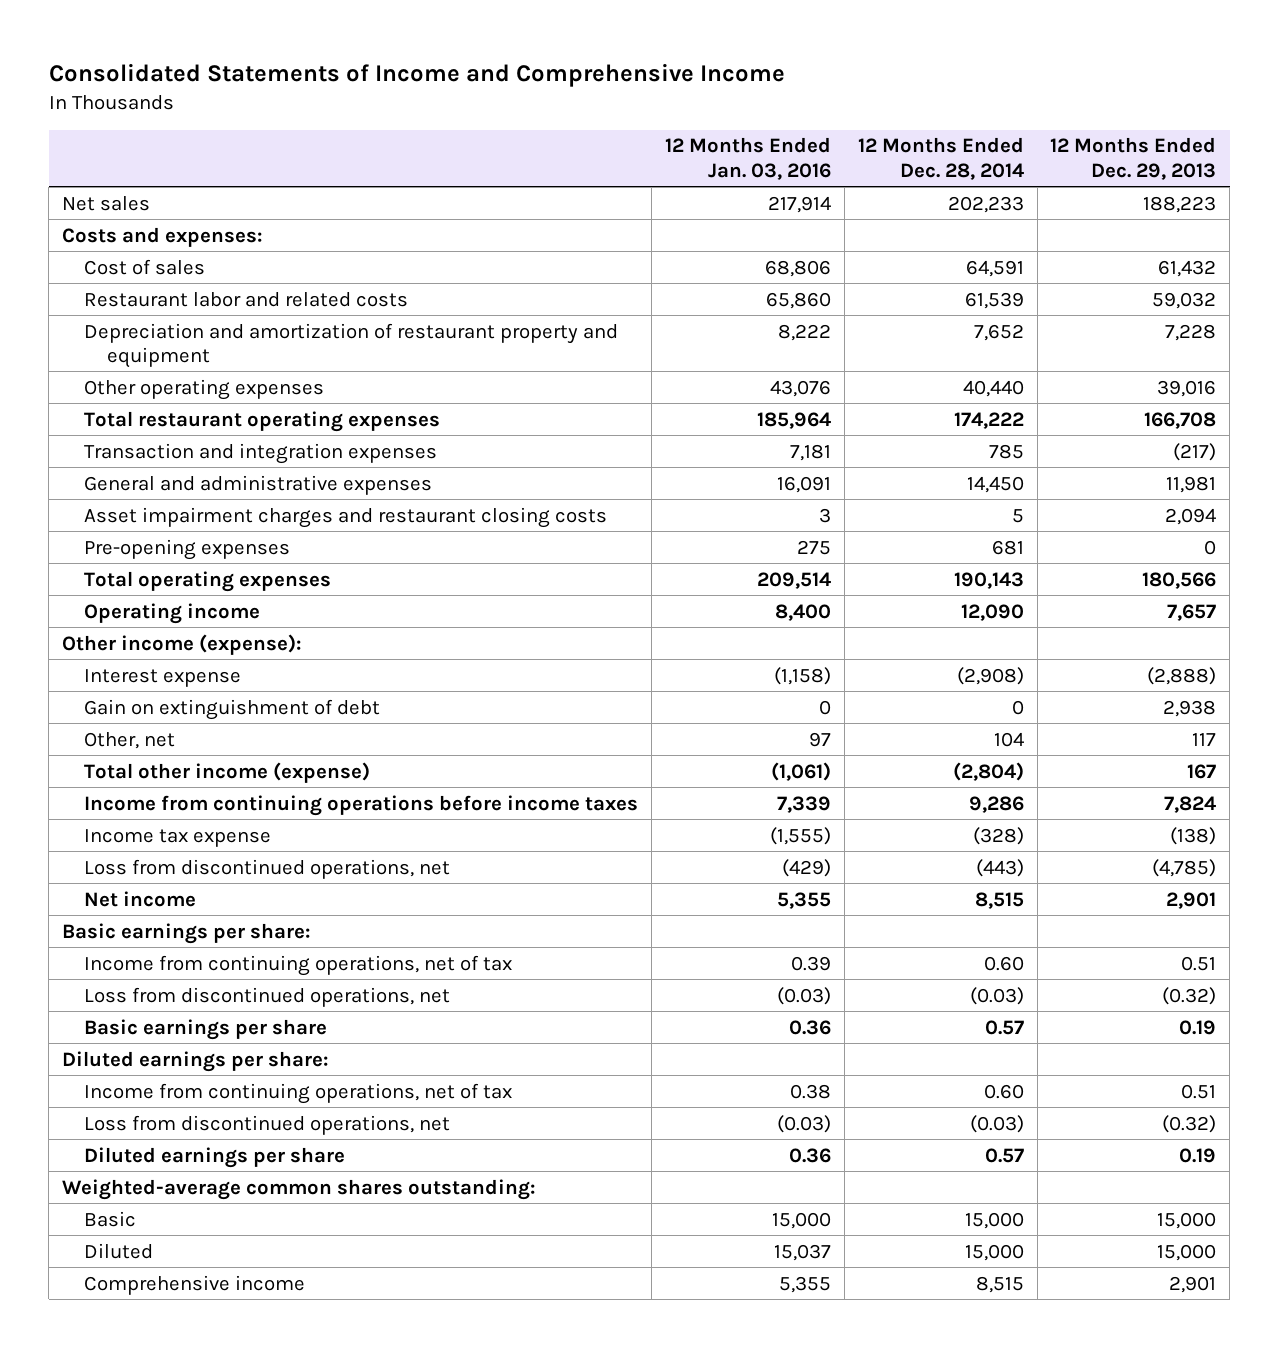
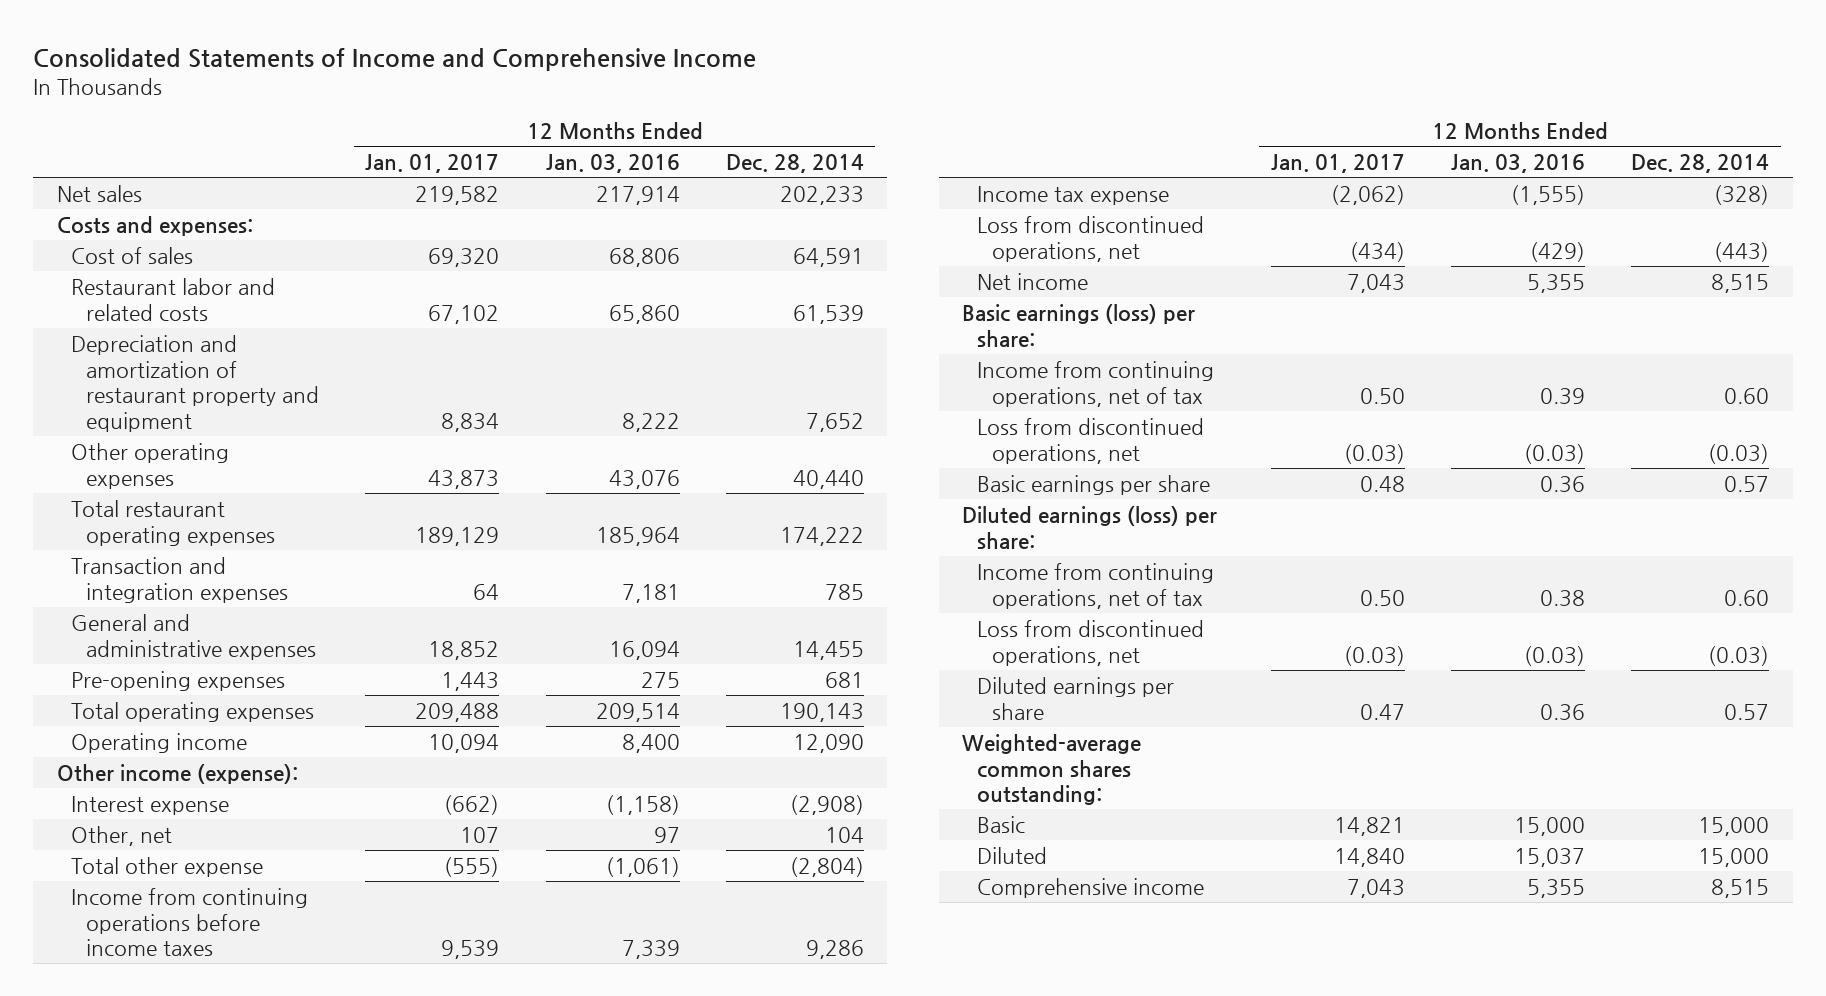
[1050,137,1217,180] 12 Months Ended Dec. 29, 2013 -> none
none -> [365,153,500,173] Jan. 01, 2017
[84,506,608,528] Asset impairment charges and restaurant closing costs -> none
[777,475,832,493] 16,091 -> [608,640,680,660] 16,094
[966,475,1024,493] 14,450 -> [792,640,864,660] 14,455
[84,698,381,720] Gain on extinguishment of debt -> none
[84,761,371,783] Total other income (expense) -> [71,856,264,877] Total other expense
[62,922,312,944] Basic earnings per share: -> [962,303,1196,347] Basic earnings (loss) per share:
[62,1050,330,1072] Diluted earnings per share: -> [962,505,1218,549] Diluted earnings (loss) per share:

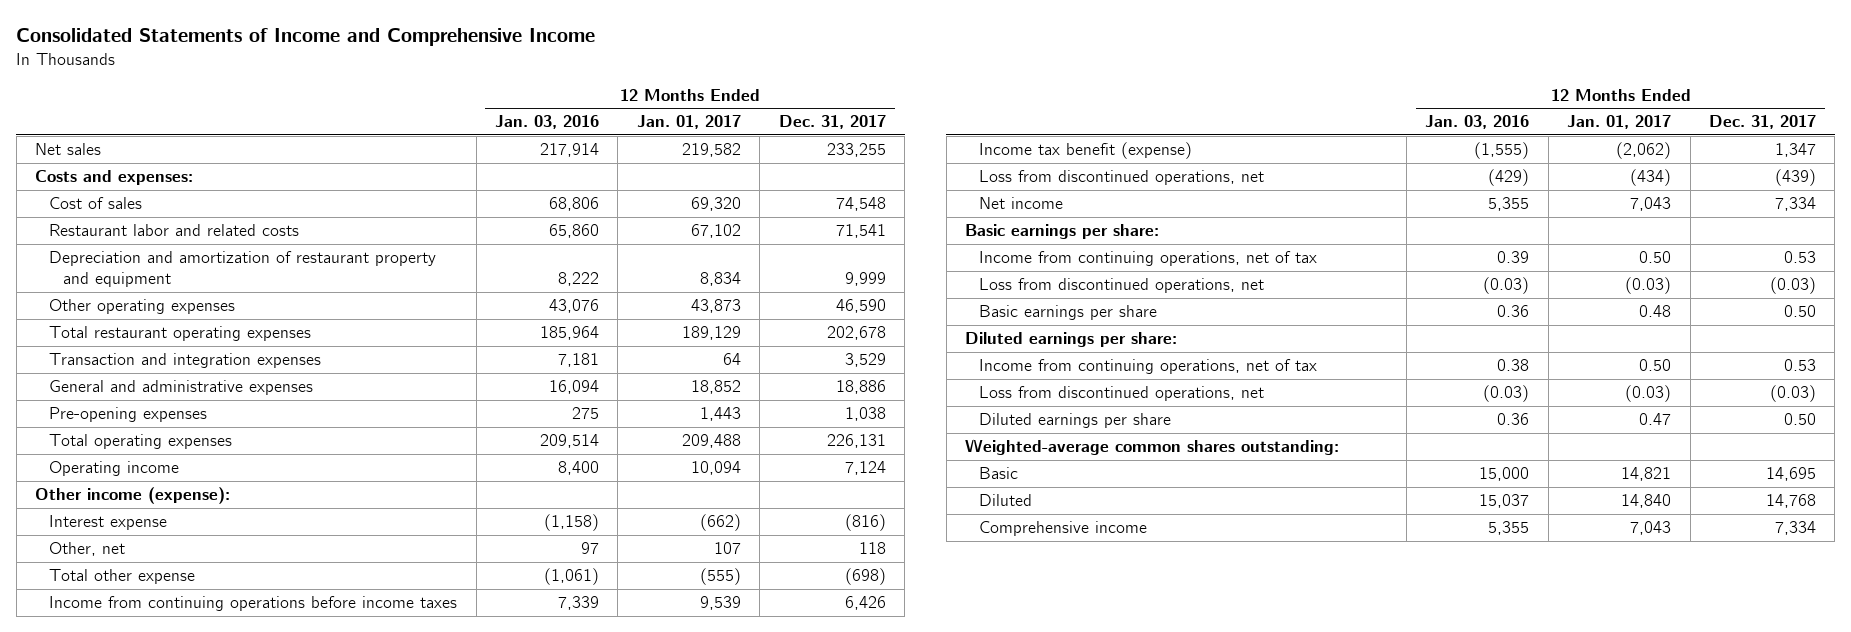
[725,153,864,173] Dec. 28, 2014 -> none
none -> [778,115,886,130] Dec. 31, 2017
[976,185,1169,205] Income tax expense -> [979,142,1193,160] Income tax benefit (expense)
[962,303,1196,347] Basic earnings (loss) per share: -> [965,224,1160,240] Basic earnings per share:
[962,505,1218,549] Diluted earnings (loss) per share: -> [965,332,1178,348] Diluted earnings per share:

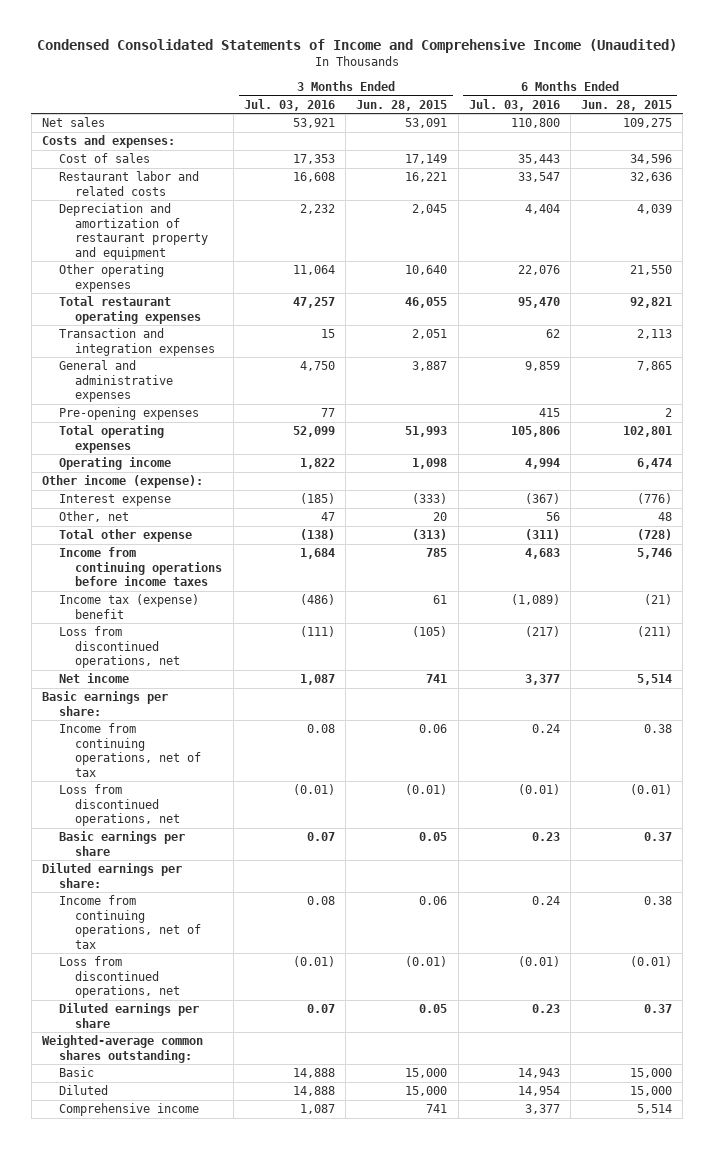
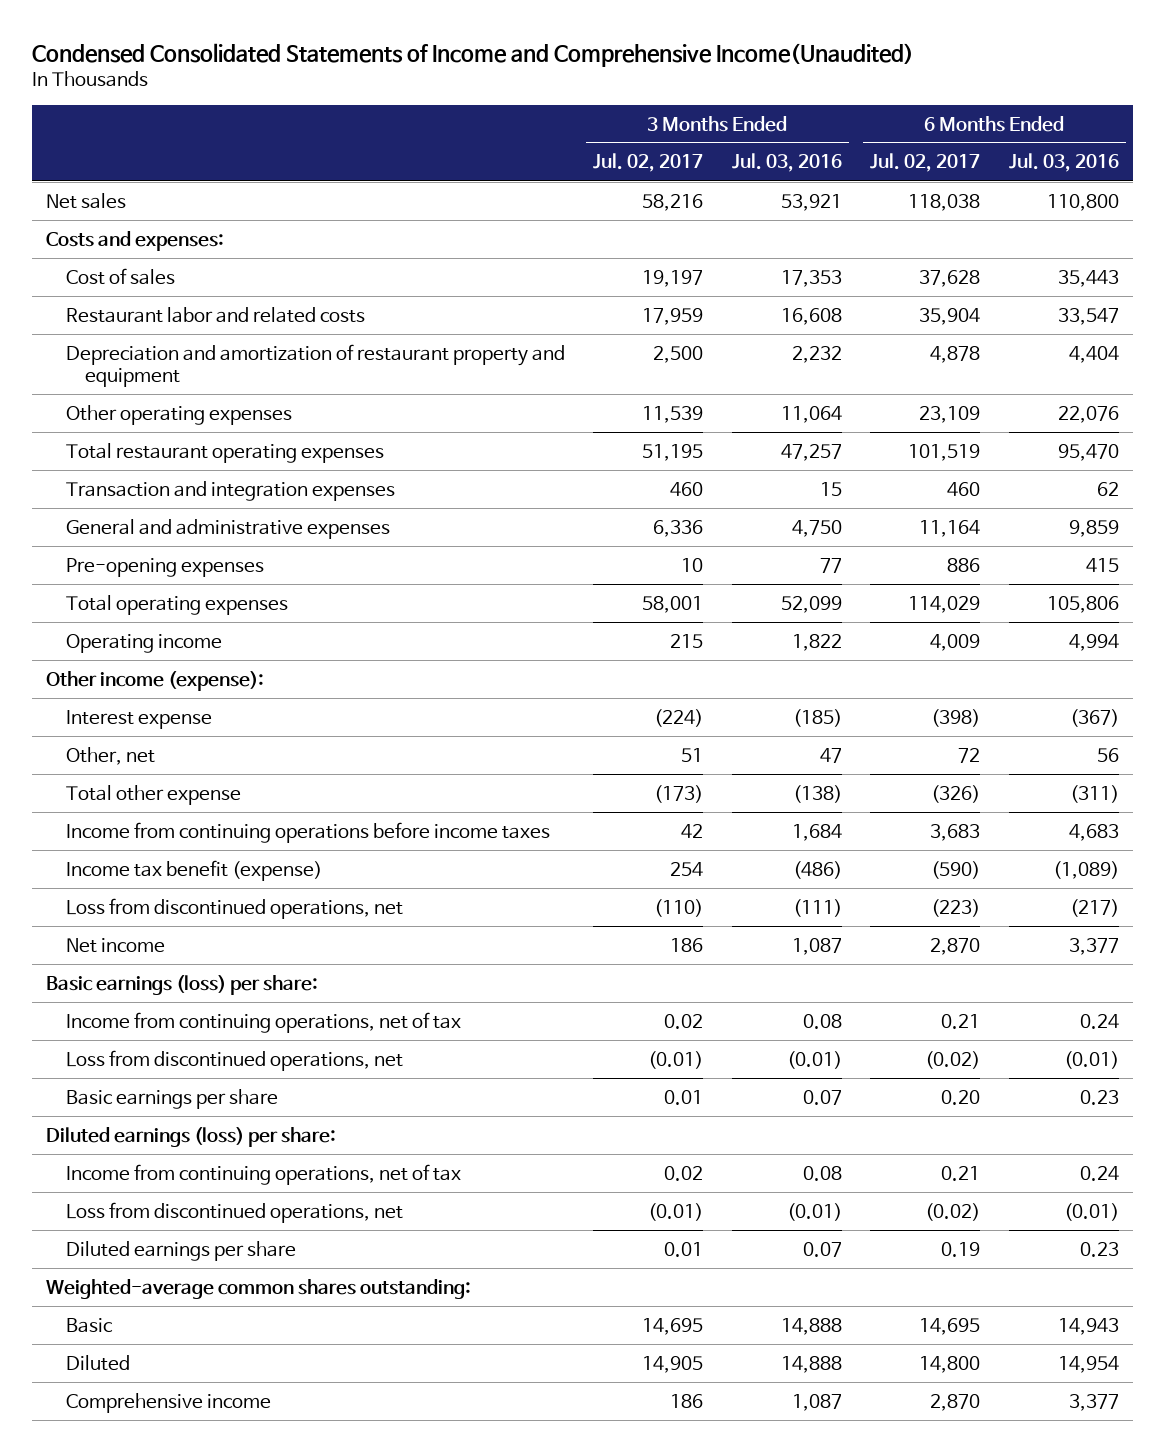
[37,38,678,53] Condensed Consolidated Statements of Income and Comprehensive Income (Unaudited) -> [31,42,914,67] Condensed Consolidated Statements of Income and Comprehensive Income(Unaudited)
[356,99,448,111] Jun. 28, 2015 -> none
[581,99,673,111] Jun. 28, 2015 -> none
none -> [593,153,704,173] Jul. 02, 2017
none -> [870,153,981,173] Jul. 02, 2017
[58,594,199,619] Income tax (expense) benefit -> [65,859,322,881] Income tax benefit (expense)
[42,691,169,716] Basic earnings per share: -> [45,974,318,995] Basic earnings (loss) per share:
[42,863,183,888] Diluted earnings per share: -> [45,1126,336,1147] Diluted earnings (loss) per share:

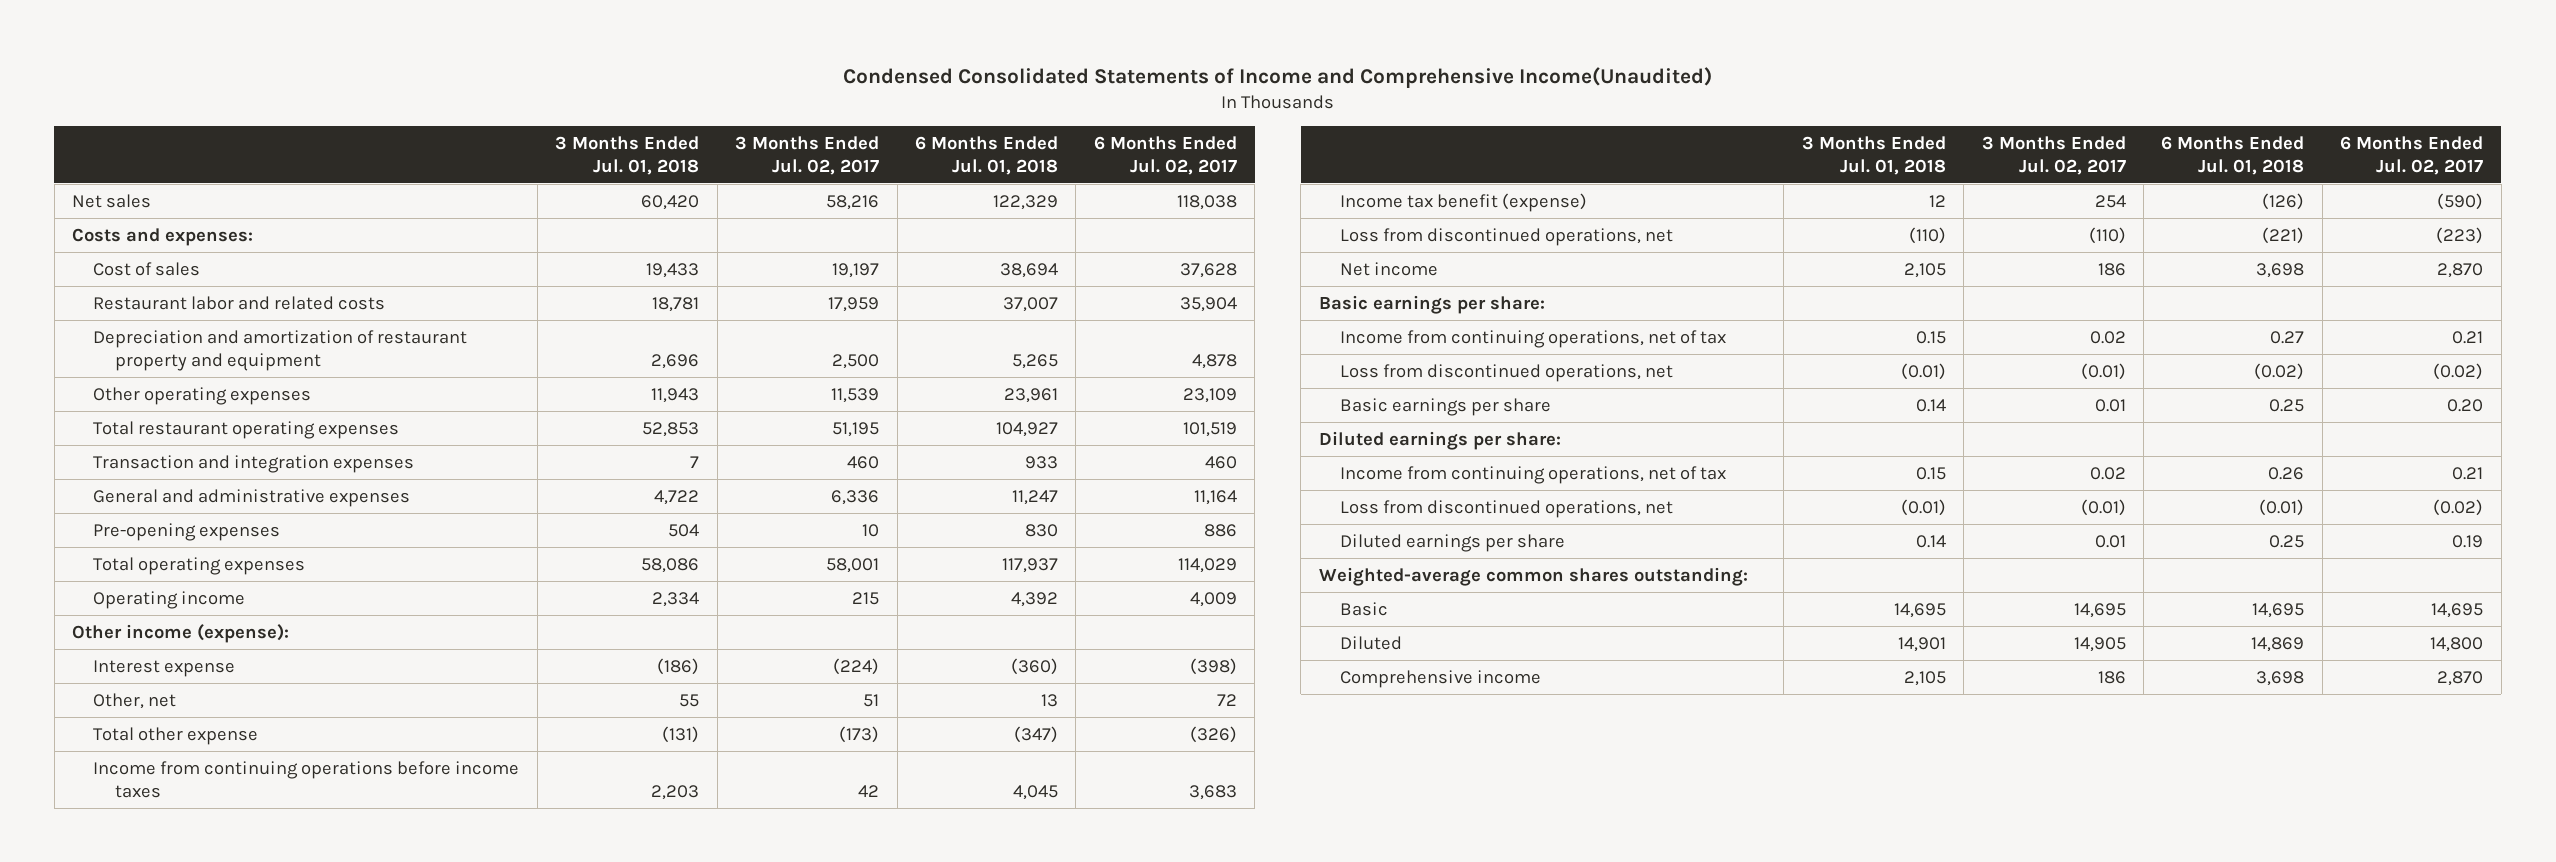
[731,153,842,173] Jul. 03, 2016 -> none
[1008,153,1119,173] Jul. 03, 2016 -> none
none -> [555,135,700,175] 3 Months Ended Jul. 01, 2018
none -> [914,135,1058,175] 6 Months Ended Jul. 01, 2018
[45,974,318,995] Basic earnings (loss) per share: -> [1318,294,1545,314] Basic earnings per share:
[45,1126,336,1147] Diluted earnings (loss) per share: -> [1318,430,1561,450] Diluted earnings per share:

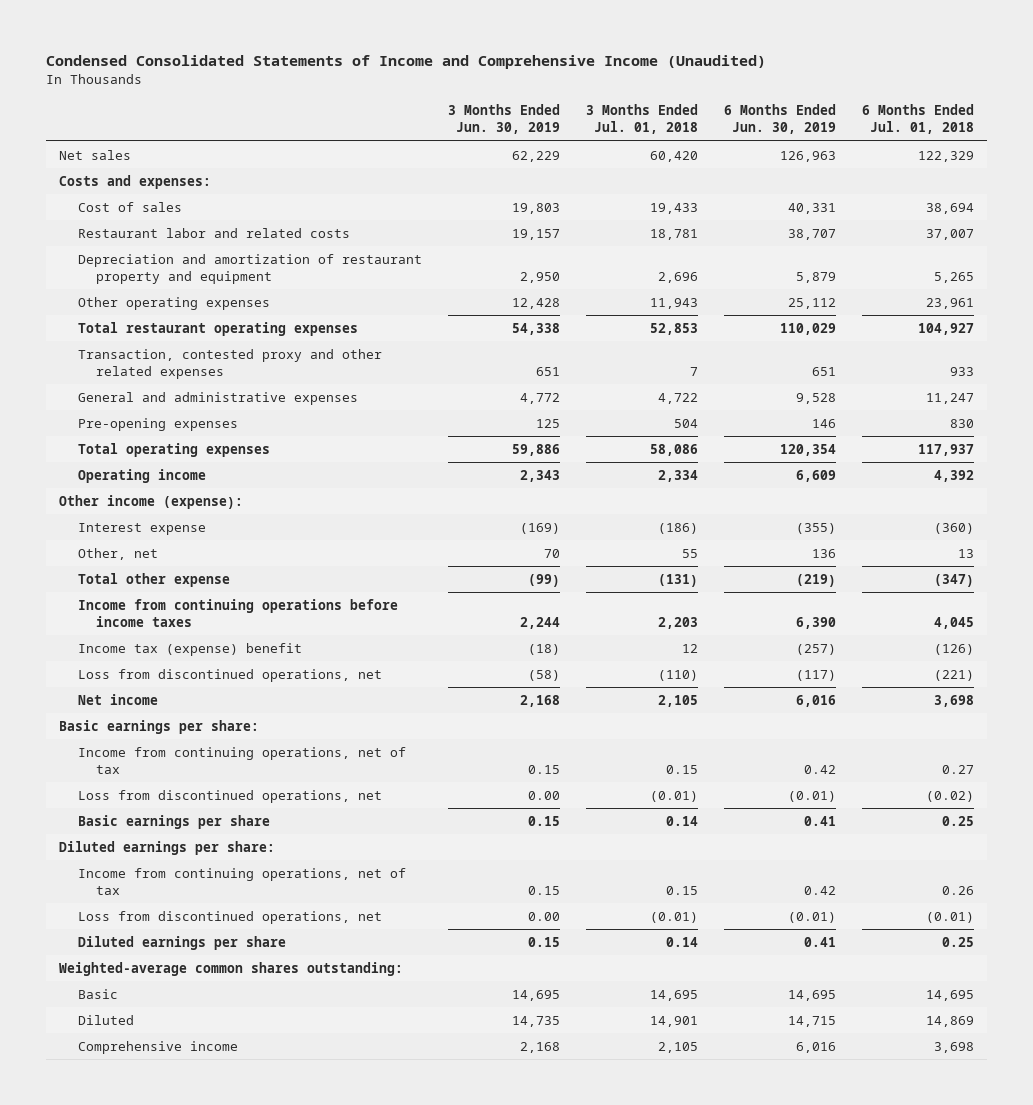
[842,66,1712,88] Condensed Consolidated Statements of Income and Comprehensive Income(Unaudited) -> [45,55,766,70] Condensed Consolidated Statements of Income and Comprehensive Income (Unaudited)
[735,135,880,175] 3 Months Ended Jul. 02, 2017 -> none
[1093,135,1237,175] 6 Months Ended Jul. 02, 2017 -> none
none -> [447,104,560,135] 3 Months Ended Jun. 30, 2019
none -> [724,104,837,135] 6 Months Ended Jun. 30, 2019
[93,454,415,473] Transaction and integration expenses -> [77,348,382,379] Transaction, contested proxy and other related expenses
[1339,192,1587,212] Income tax benefit (expense) -> [77,642,302,656] Income tax (expense) benefit

